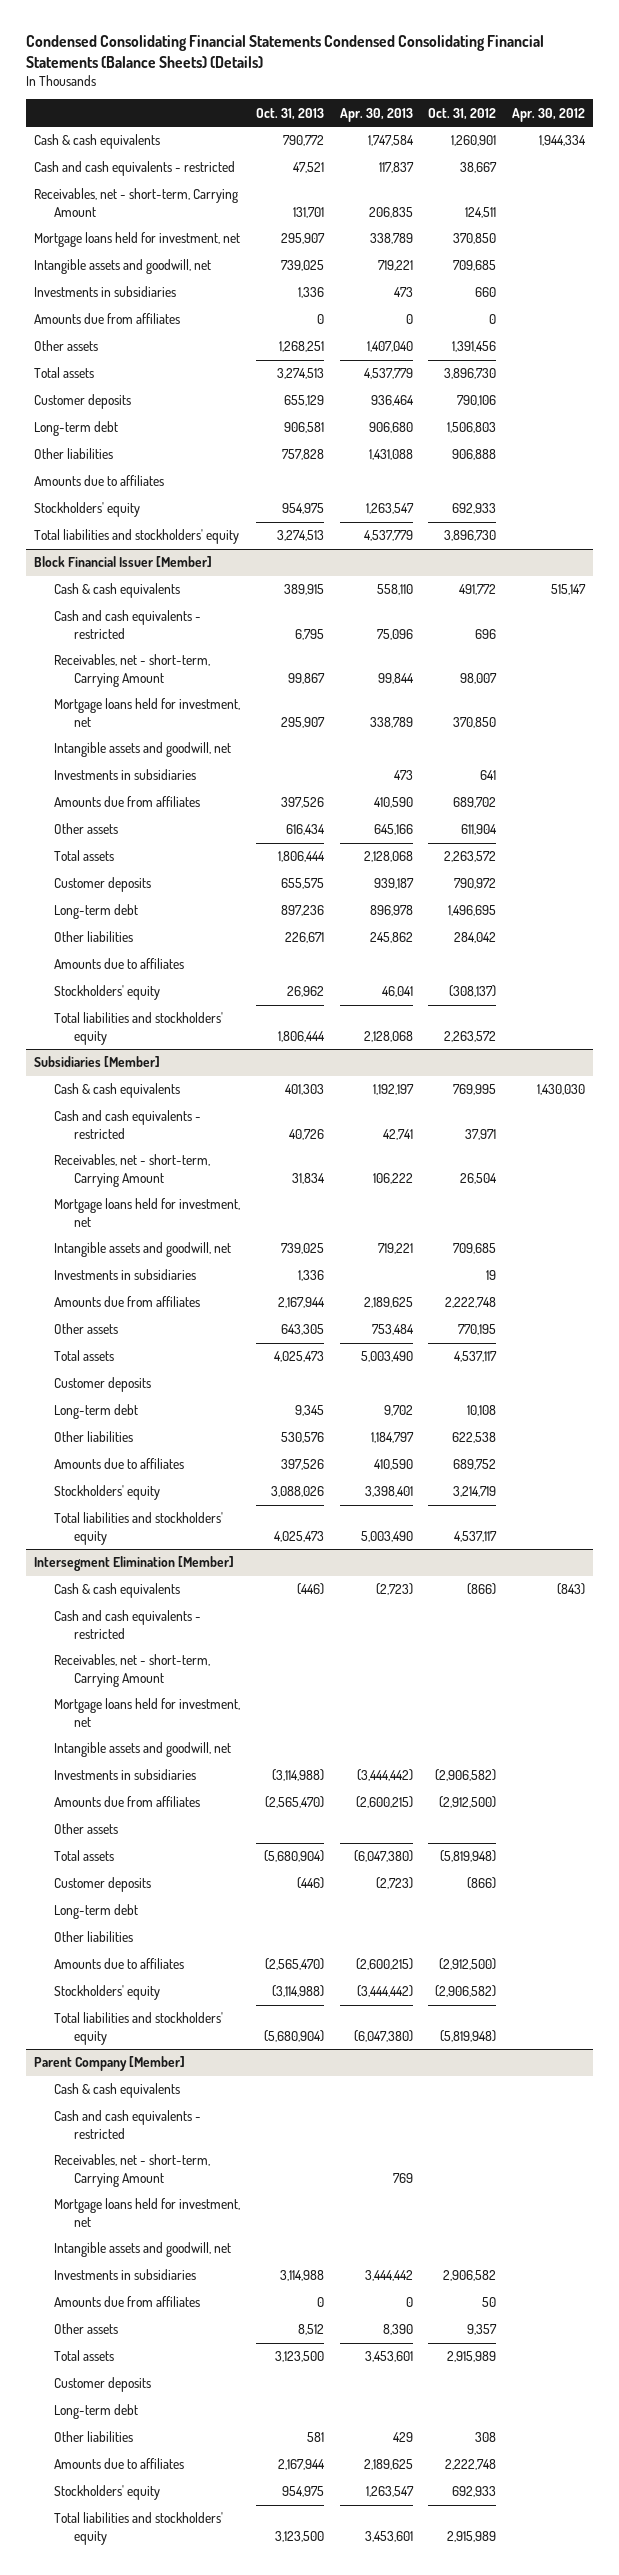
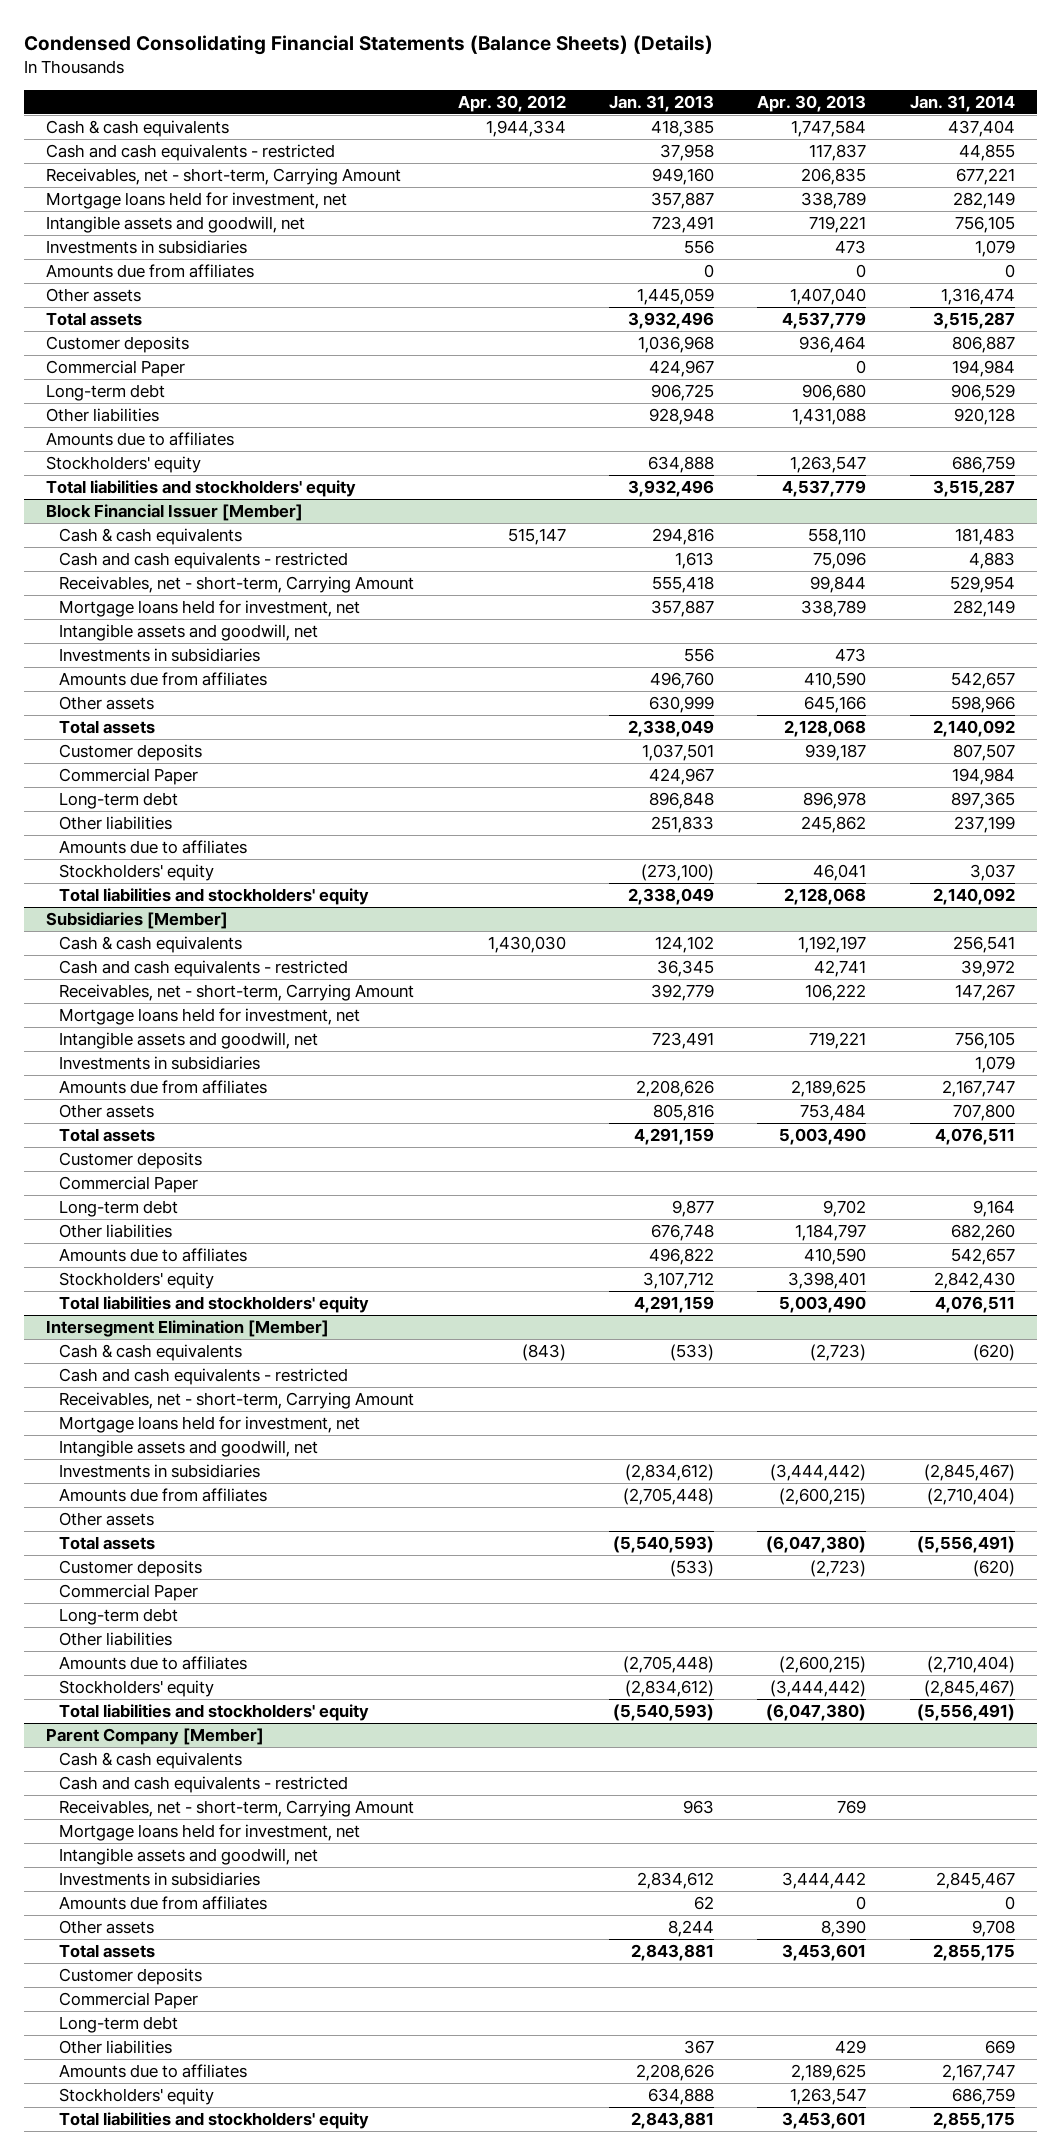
[25,34,544,68] Condensed Consolidating Financial Statements Condensed Consolidating Financial Statements (Balance Sheets) (Details) -> [24,35,714,56] Condensed Consolidating Financial Statements (Balance Sheets) (Details)
[255,107,324,120] Oct. 31, 2013 -> none
[428,107,497,120] Oct. 31, 2012 -> none
none -> [609,94,715,112] Jan. 31, 2013
none -> [909,94,1015,112] Jan. 31, 2014
none -> [45,359,185,377] Commercial Paper
none -> [59,767,199,785] Commercial Paper
none -> [59,1175,199,1193] Commercial Paper
none -> [59,1583,199,1601] Commercial Paper
none -> [59,1991,199,2009] Commercial Paper

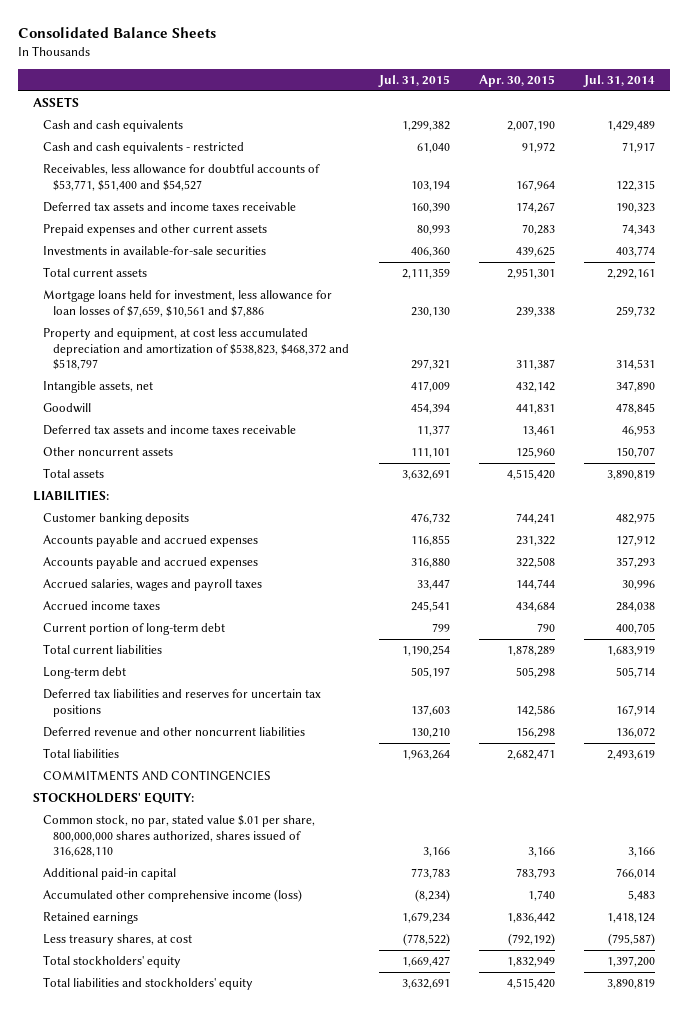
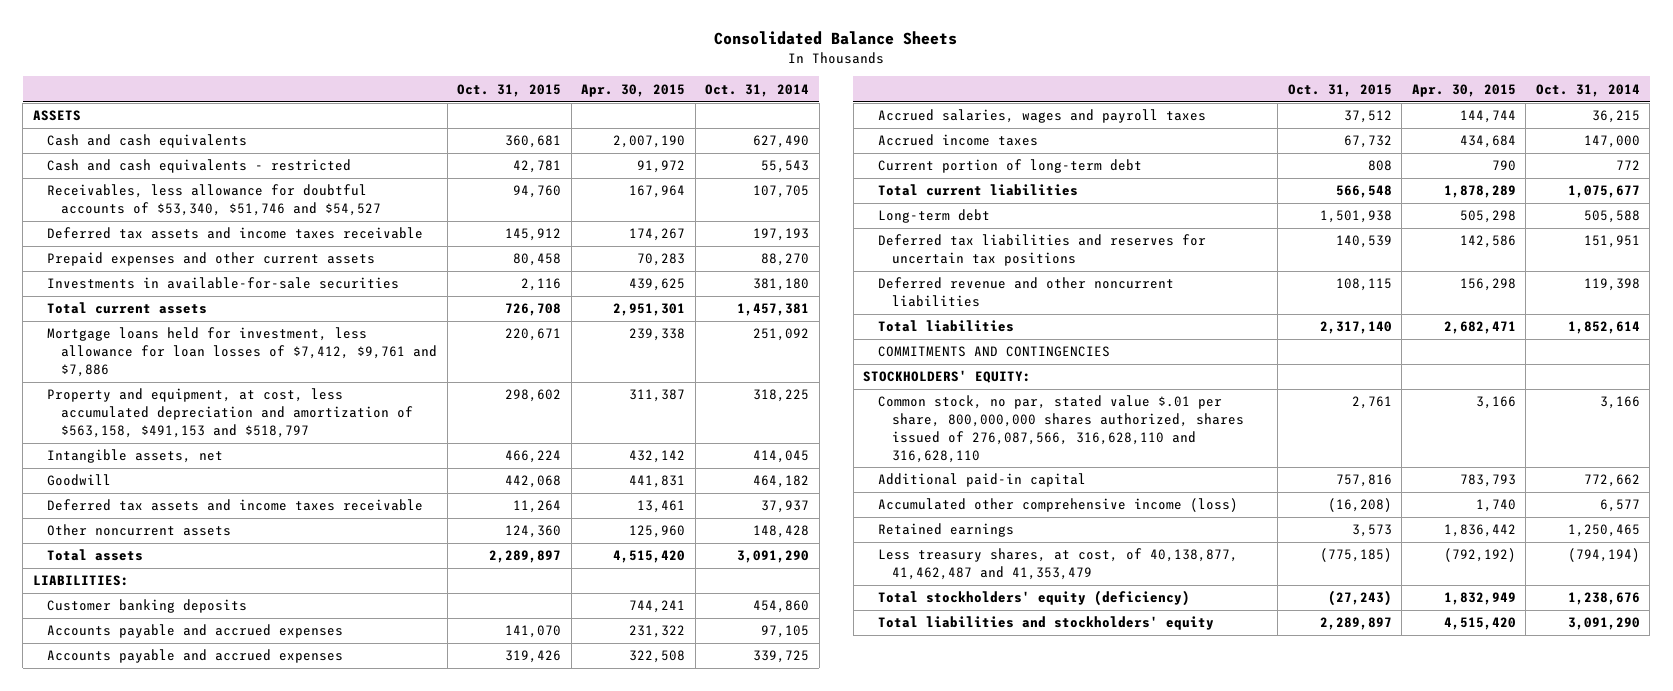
[377,74,450,87] Jul. 31, 2015 -> none
[583,74,656,87] Jul. 31, 2014 -> none
none -> [457,83,562,97] Oct. 31, 2015
none -> [705,83,810,97] Oct. 31, 2014
[42,164,320,191] Receivables, less allowance for doubtful accounts of $53,771, $51,400 and $54,527 -> [47,184,382,217] Receivables, less allowance for doubtful accounts of $53,340, $51,746 and $54,527
[42,290,332,317] Mortgage loans held for investment, less allowance for loan losses of $7,659, $10,561 and $7,886 -> [47,327,438,377] Mortgage loans held for investment, less allowance for loan losses of $7,412, $9,761 and $7,886
[42,328,350,371] Property and equipment, at cost less accumulated depreciation and amortization of $538,823, $468,372 and $518,797 -> [47,388,414,438] Property and equipment, at cost, less accumulated depreciation and amortization of $563,158, $491,153 and $518,797
[42,815,315,858] Common stock, no par, stated value $.01 per share, 800,000,000 shares authorized, shares issued of 316,628,110 -> [877,395,1244,463] Common stock, no par, stated value $.01 per share, 800,000,000 shares authorized, shares issued of 276,087,566, 316,628,110 and 316,628,110
[42,934,192,947] Less treasury shares, at cost -> [877,548,1238,581] Less treasury shares, at cost, of 40,138,877, 41,462,487 and 41,353,479
[42,955,181,969] Total stockholders' equity -> [877,590,1190,607] Total stockholders' equity (deficiency)

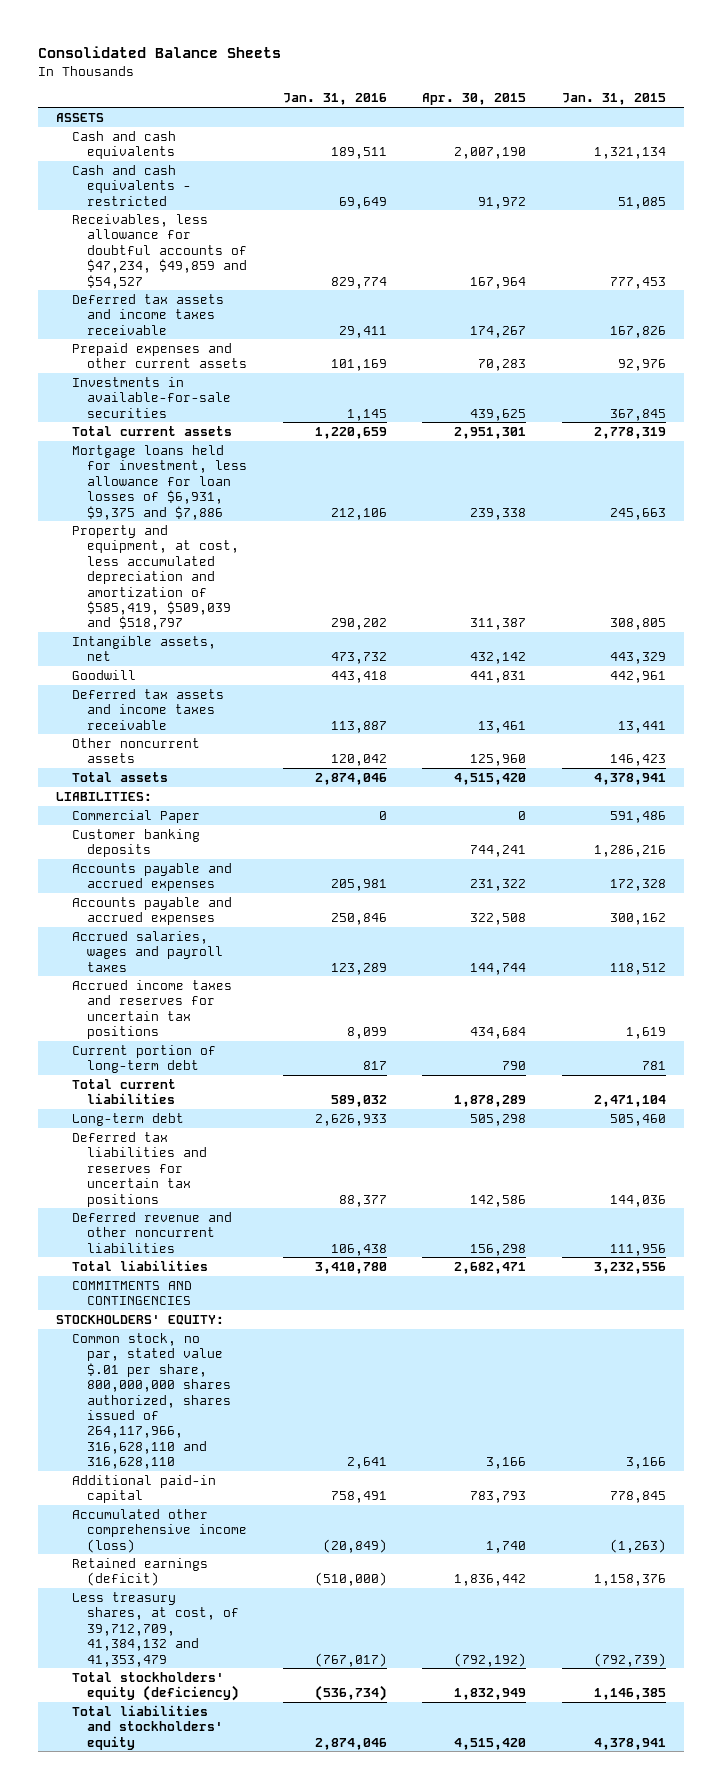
[457,83,562,97] Oct. 31, 2015 -> none
[705,83,810,97] Oct. 31, 2014 -> none
none -> [282,93,387,106] Jan. 31, 2016
none -> [561,93,666,106] Jan. 31, 2015
[47,184,382,217] Receivables, less allowance for doubtful accounts of $53,340, $51,746 and $54,527 -> [71,213,247,289] Receivables, less allowance for doubtful accounts of $47,234, $49,859 and $54,527
[47,327,438,377] Mortgage loans held for investment, less allowance for loan losses of $7,412, $9,761 and $7,886 -> [71,444,247,520] Mortgage loans held for investment, less allowance for loan losses of $6,931, $9,375 and $7,886
[47,388,414,438] Property and equipment, at cost, less accumulated depreciation and amortization of $563,158, $491,153 and $518,797 -> [71,524,239,631] Property and equipment, at cost, less accumulated depreciation and amortization of $585,419, $509,039 and $518,797
none -> [71,809,200,823] Commercial Paper
[877,134,1038,147] Accrued income taxes -> [71,979,232,1040] Accrued income taxes and reserves for uncertain tax positions
[877,395,1244,463] Common stock, no par, stated value $.01 per share, 800,000,000 shares authorized, shares issued of 276,087,566, 316,628,110 and 316,628,110 -> [71,1332,231,1470] Common stock, no par, stated value $.01 per share, 800,000,000 shares authorized, shares issued of 264,117,966, 316,628,110 and 316,628,110
[877,523,1014,538] Retained earnings -> [71,1557,208,1587] Retained earnings (deficit)
[877,548,1238,581] Less treasury shares, at cost, of 40,138,877, 41,462,487 and 41,353,479 -> [71,1591,239,1667] Less treasury shares, at cost, of 39,712,709, 41,384,132 and 41,353,479

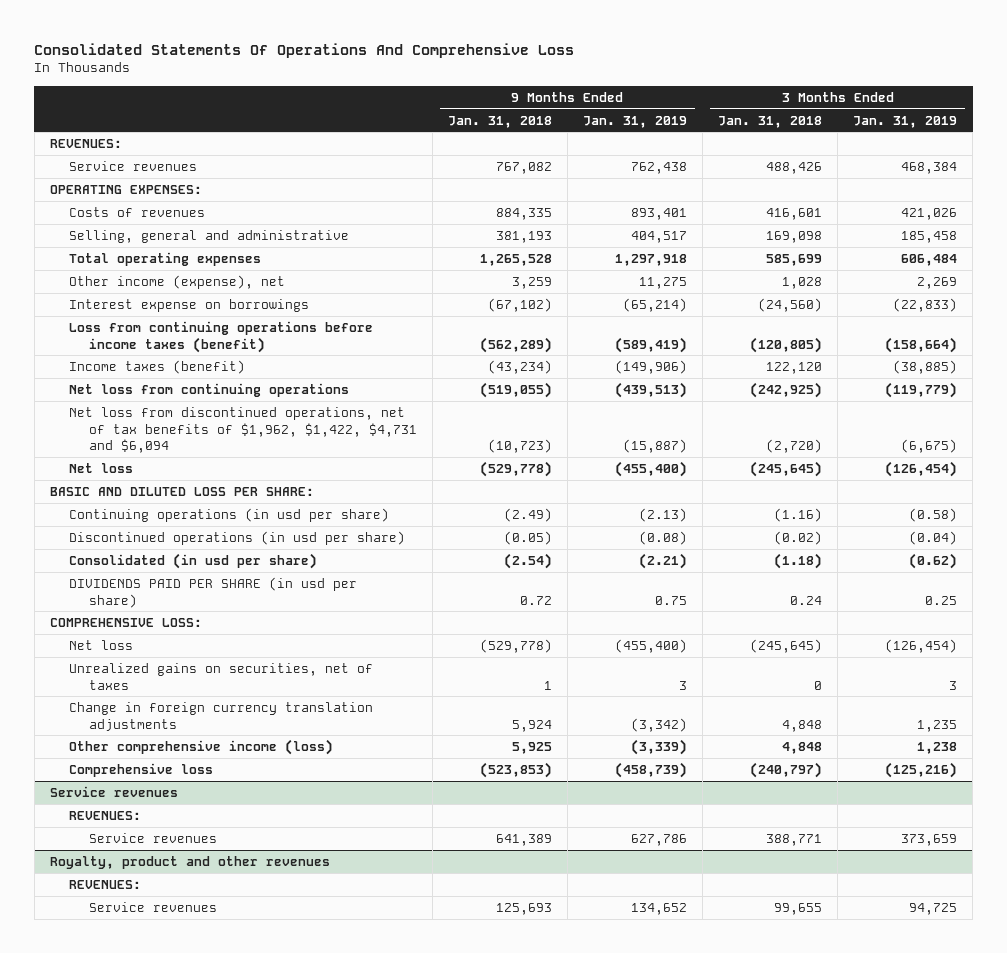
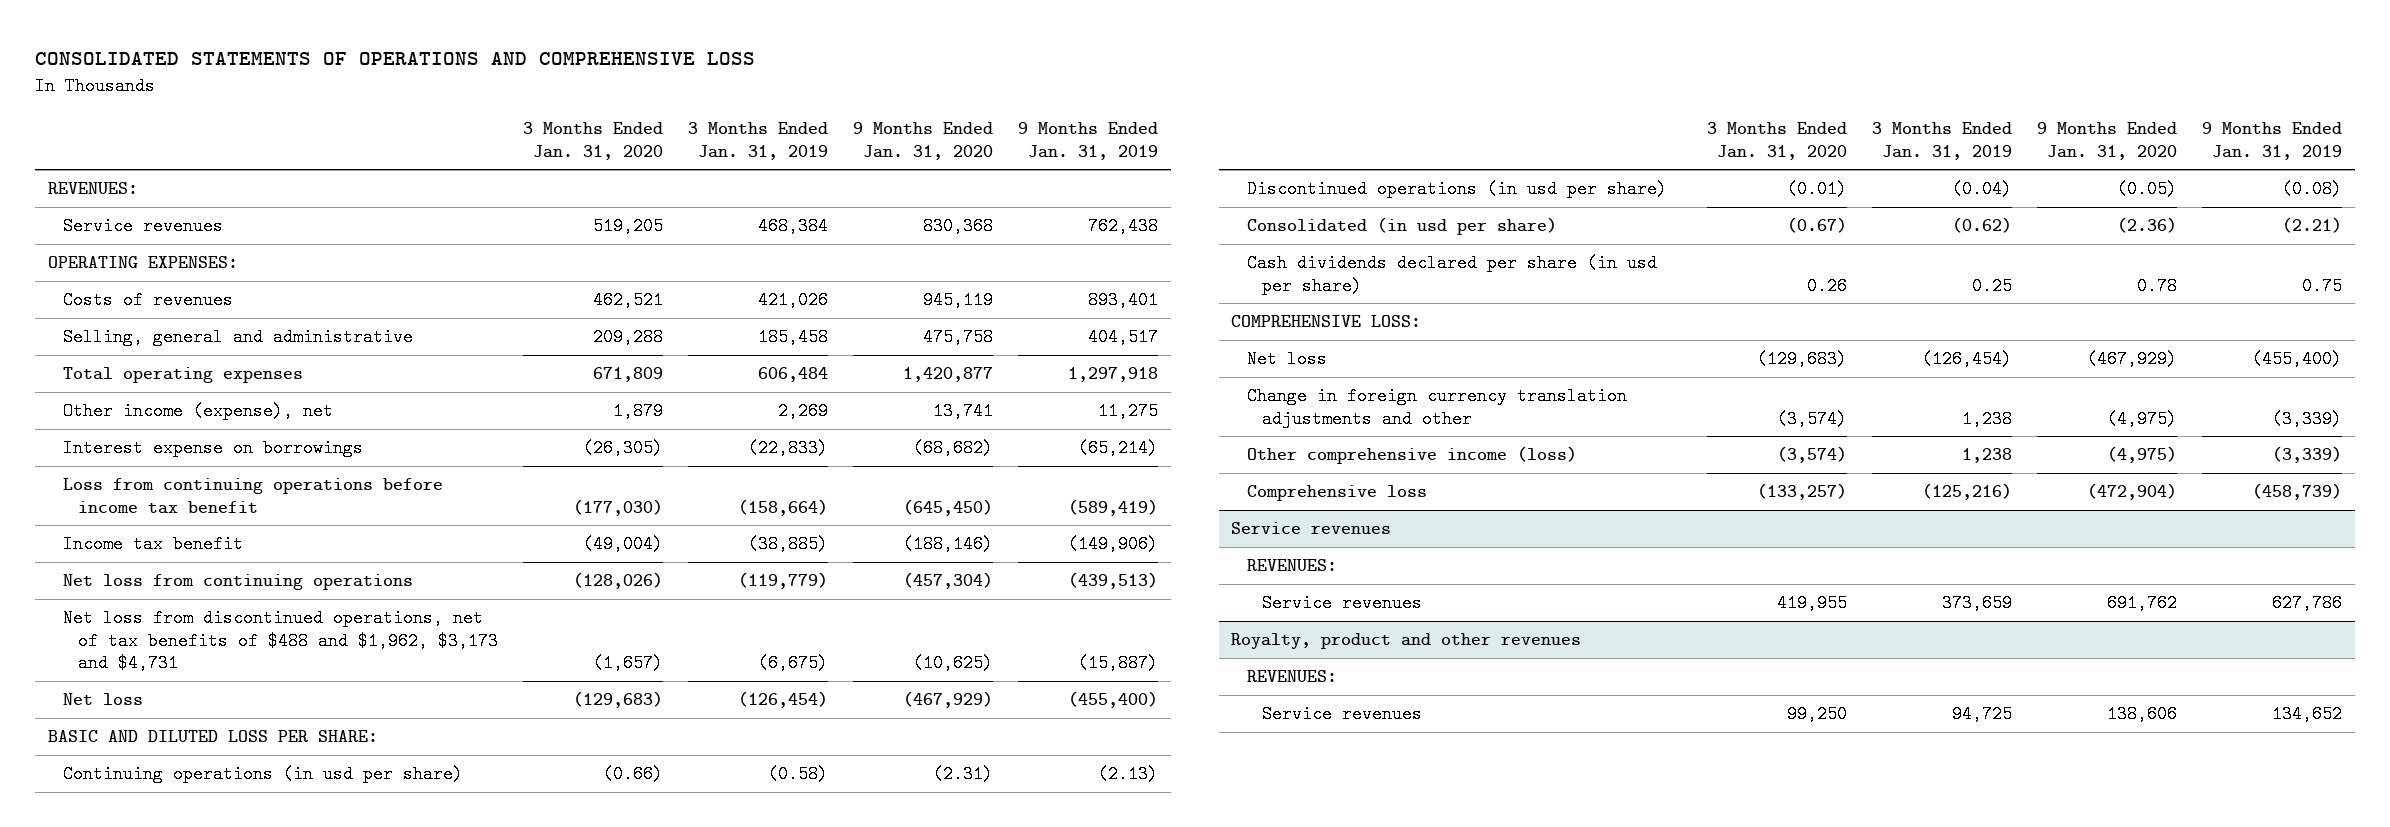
[34,42,575,58] Consolidated Statements Of Operations And Comprehensive Loss -> [35,51,756,65] CONSOLIDATED STATEMENTS OF OPERATIONS AND COMPREHENSIVE LOSS
[447,115,552,128] Jan. 31, 2018 -> none
[717,115,822,128] Jan. 31, 2018 -> none
none -> [523,122,664,160] 3 Months Ended Jan. 31, 2020
none -> [853,122,994,160] 9 Months Ended Jan. 31, 2020
[69,321,374,353] Loss from continuing operations before income taxes (benefit) -> [62,478,443,514] Loss from continuing operations before income tax benefit
[69,360,246,375] Income taxes (benefit) -> [62,535,243,554] Income tax benefit
[69,407,417,454] Net loss from discontinued operations, net of tax benefits of $1,962, $1,422, $4,731 and $6,094 -> [62,609,499,673] Net loss from discontinued operations, net of tax benefits of $488 and $1,962, $3,173 and $4,731
[69,577,358,608] DIVIDENDS PAID PER SHARE (in usd per share) -> [1246,254,1657,295] Cash dividends declared per share (in usd per share)
[69,663,374,690] Unrealized gains on securities, net of taxes -> none
[69,702,374,731] Change in foreign currency translation adjustments -> [1246,387,1627,428] Change in foreign currency translation adjustments and other
[630,717,687,732] (3,342) -> [2272,409,2343,428] (3,339)
[917,719,958,732] 1,235 -> [1961,409,2012,428] 1,238

